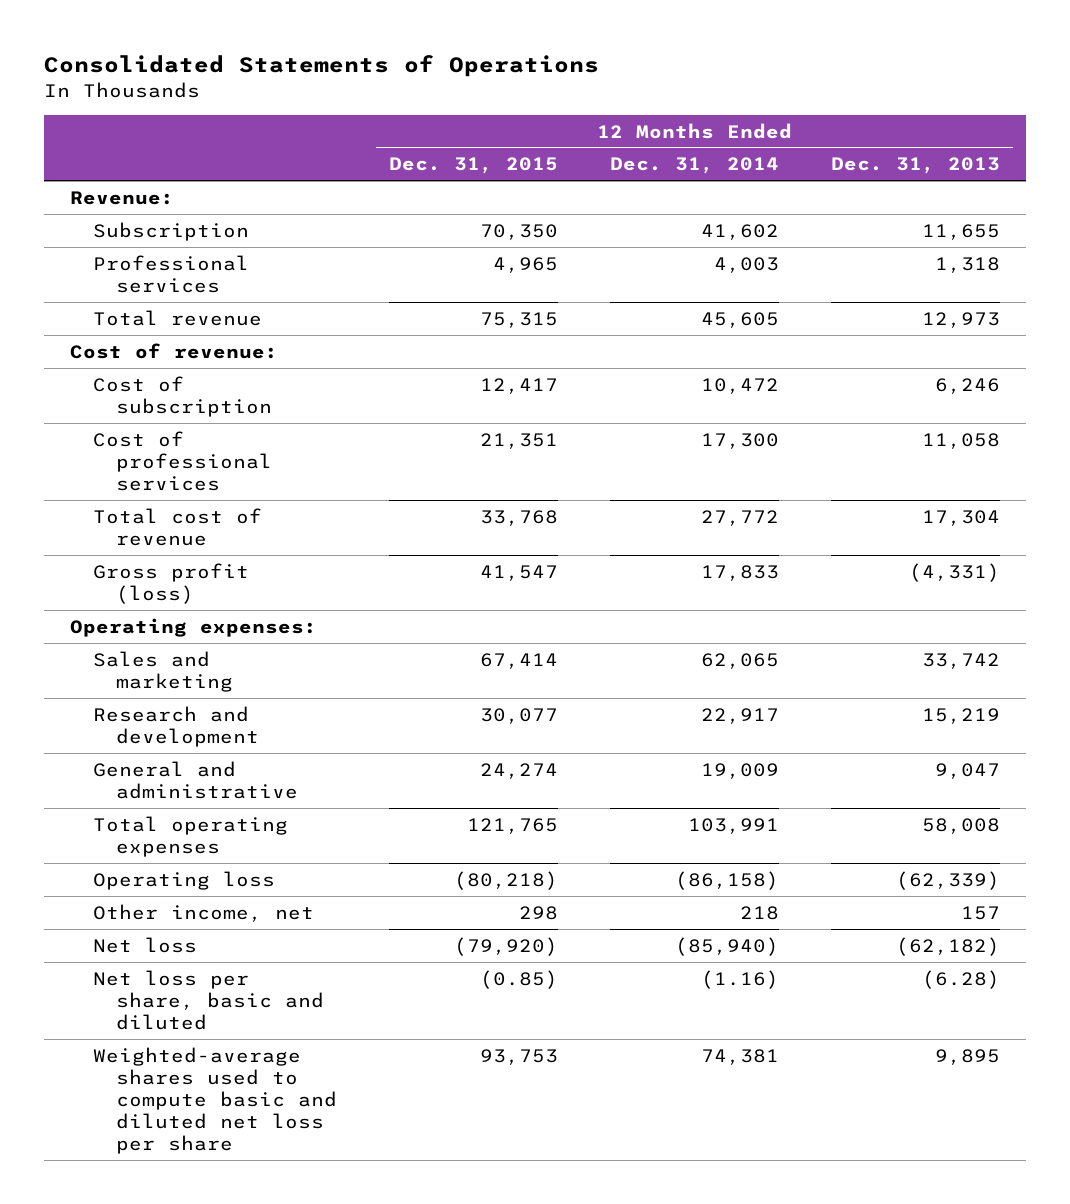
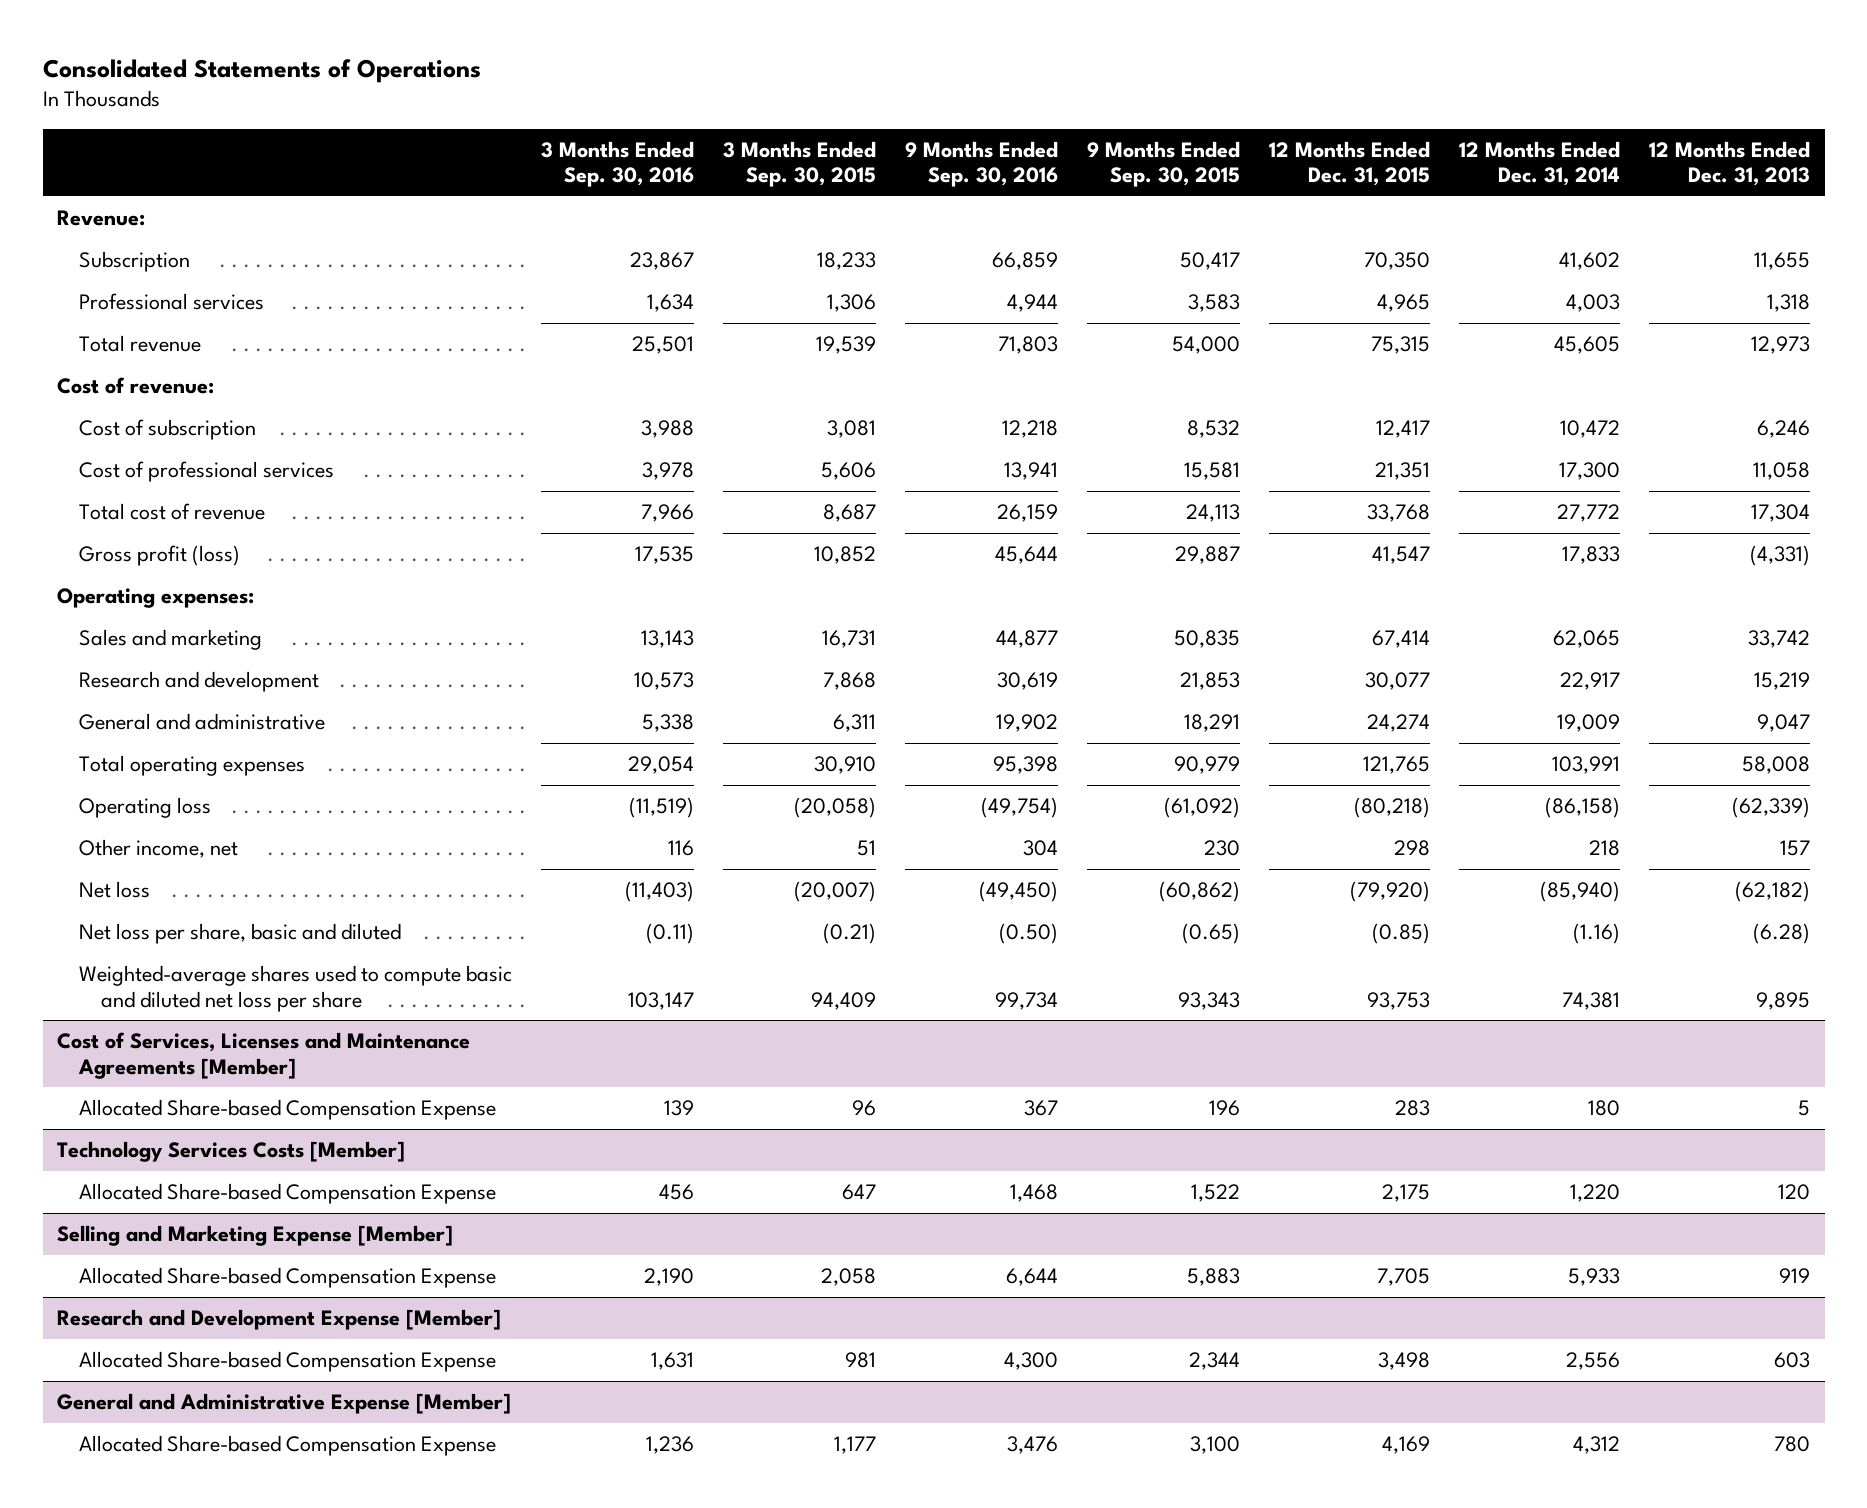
none -> [540,140,694,188] 3 Months Ended Sep. 30, 2016
none -> [722,140,876,188] 3 Months Ended Sep. 30, 2015
none -> [904,140,1058,188] 9 Months Ended Sep. 30, 2016
none -> [1086,140,1240,188] 9 Months Ended Sep. 30, 2015
none -> [57,1032,471,1079] Cost of Services, Licenses and Maintenance Agreements [Member]
none -> [78,1099,496,1121] Allocated Share-based Compensation Expense
none -> [57,1141,406,1163] Technology Services Costs [Member]
none -> [78,1183,496,1205] Allocated Share-based Compensation Expense
none -> [57,1225,454,1247] Selling and Marketing Expense [Member]
none -> [78,1267,496,1289] Allocated Share-based Compensation Expense
none -> [57,1309,502,1331] Research and Development Expense [Member]
none -> [78,1351,496,1373] Allocated Share-based Compensation Expense
none -> [57,1393,512,1415] General and Administrative Expense [Member]
none -> [78,1435,496,1457] Allocated Share-based Compensation Expense

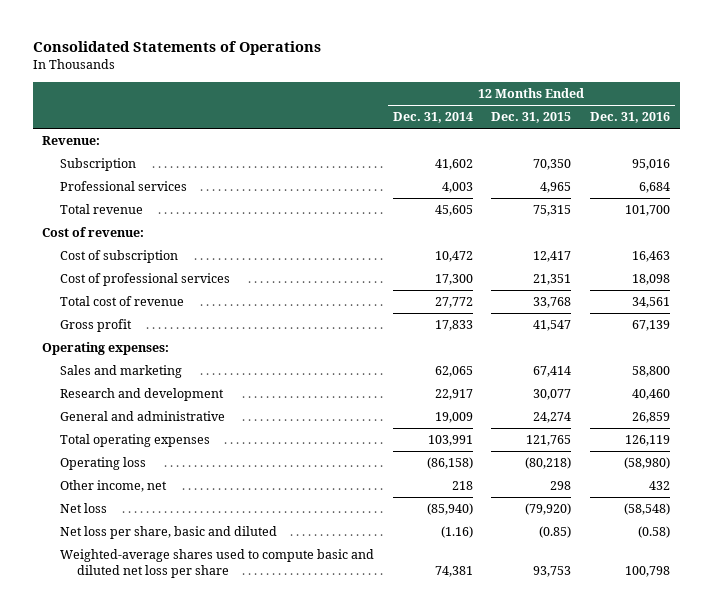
[540,140,694,188] 3 Months Ended Sep. 30, 2016 -> none
[722,140,876,188] 3 Months Ended Sep. 30, 2015 -> none
[904,140,1058,188] 9 Months Ended Sep. 30, 2016 -> none
[1086,140,1240,188] 9 Months Ended Sep. 30, 2015 -> none
[1649,140,1811,187] 12 Months Ended Dec. 31, 2013 -> none
none -> [590,112,671,124] Dec. 31, 2016
[78,545,240,567] Gross profit (loss) -> [59,319,132,333] Gross profit
[57,1032,471,1079] Cost of Services, Licenses and Maintenance Agreements [Member] -> none
[78,1099,496,1121] Allocated Share-based Compensation Expense -> none
[57,1141,406,1163] Technology Services Costs [Member] -> none
[78,1183,496,1205] Allocated Share-based Compensation Expense -> none
[57,1225,454,1247] Selling and Marketing Expense [Member] -> none
[78,1267,496,1289] Allocated Share-based Compensation Expense -> none
[57,1309,502,1331] Research and Development Expense [Member] -> none
[78,1351,496,1373] Allocated Share-based Compensation Expense -> none
[57,1393,512,1415] General and Administrative Expense [Member] -> none
[78,1435,496,1457] Allocated Share-based Compensation Expense -> none

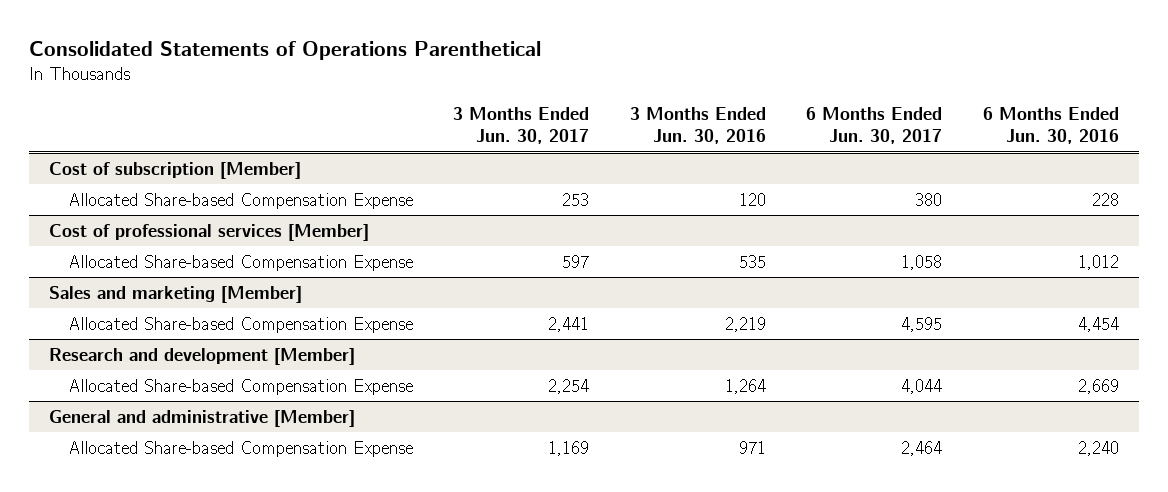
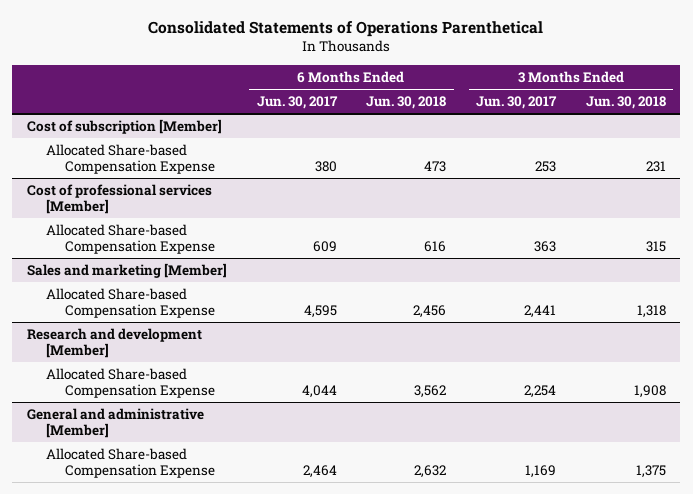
[629,106,766,145] 3 Months Ended Jun. 30, 2016 -> none
[982,106,1119,145] 6 Months Ended Jun. 30, 2016 -> none
none -> [366,96,447,110] Jun. 30, 2018
none -> [585,96,666,110] Jun. 30, 2018
[562,254,590,268] 597 -> [533,240,556,252] 363
[901,254,943,270] 1,058 -> [312,240,337,252] 609

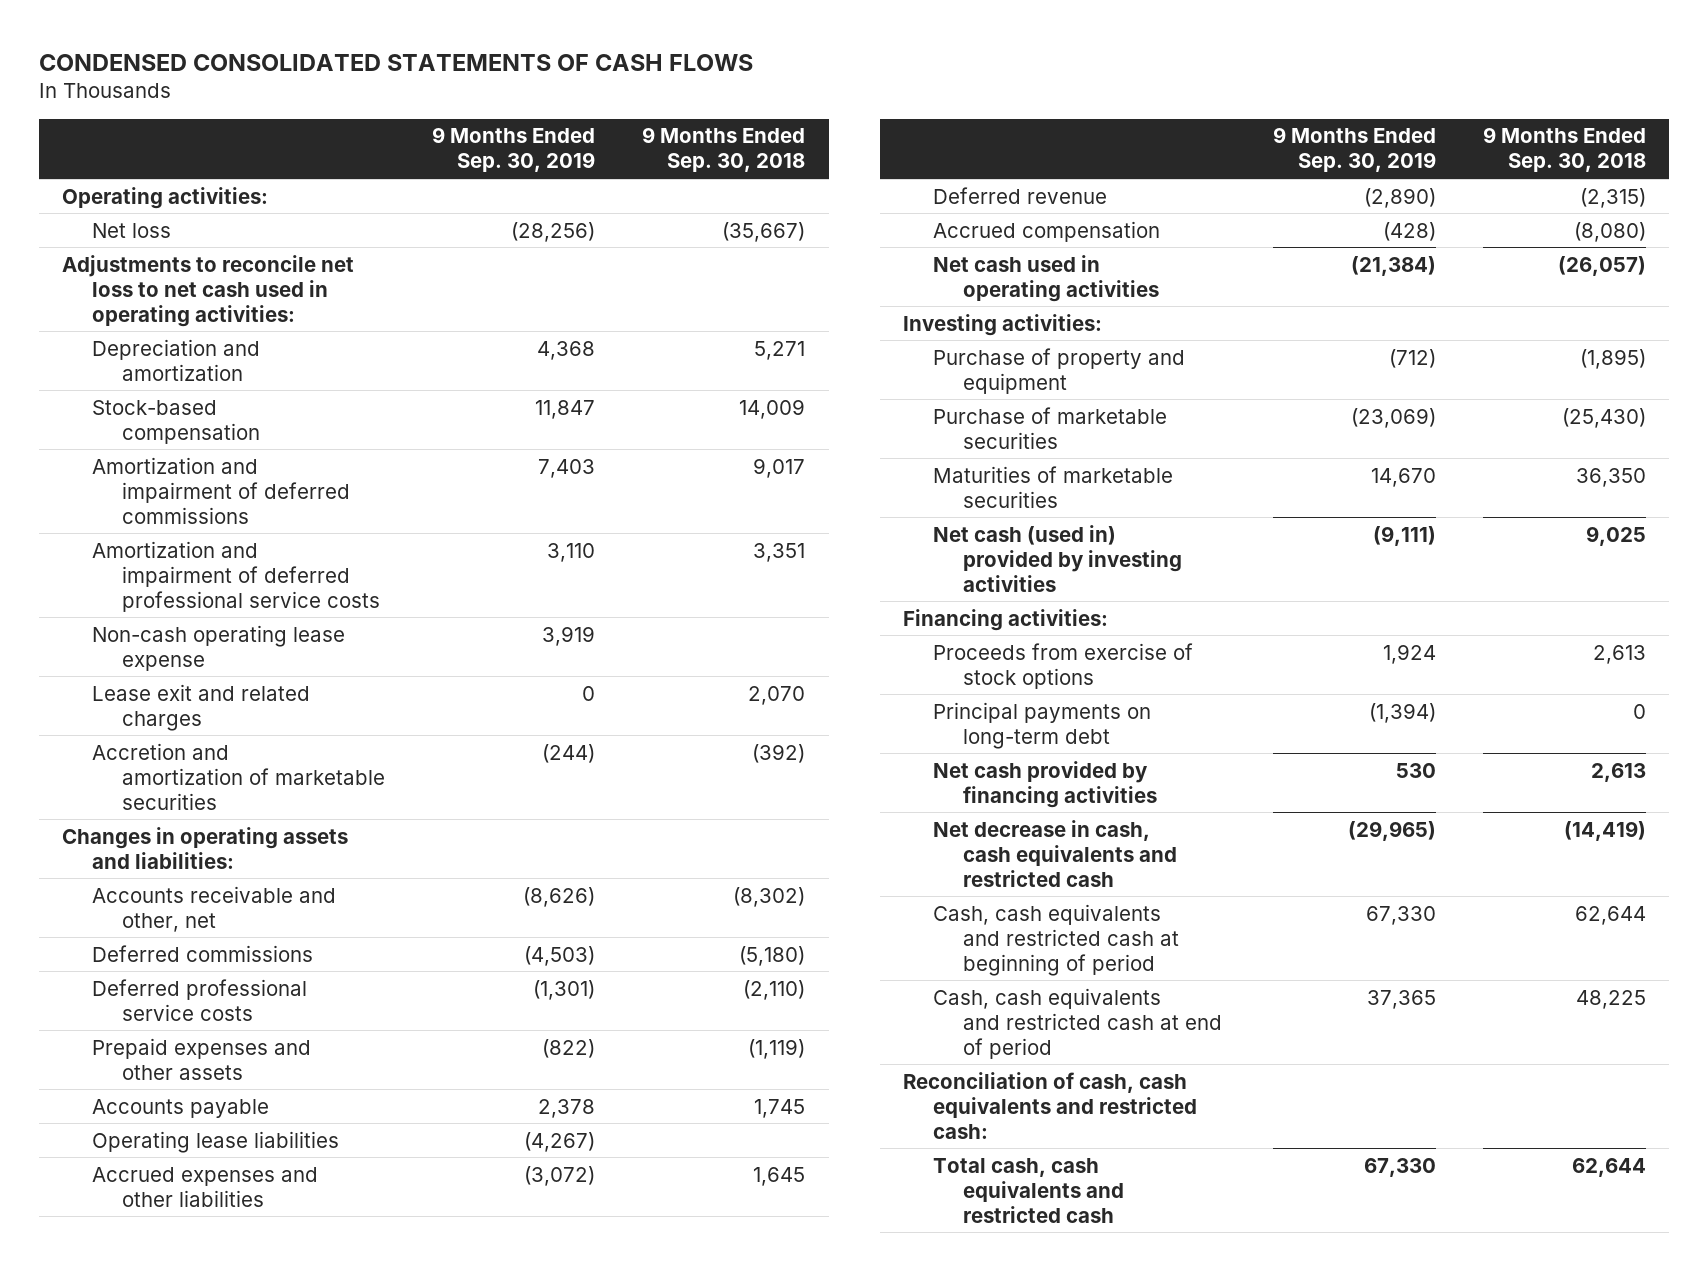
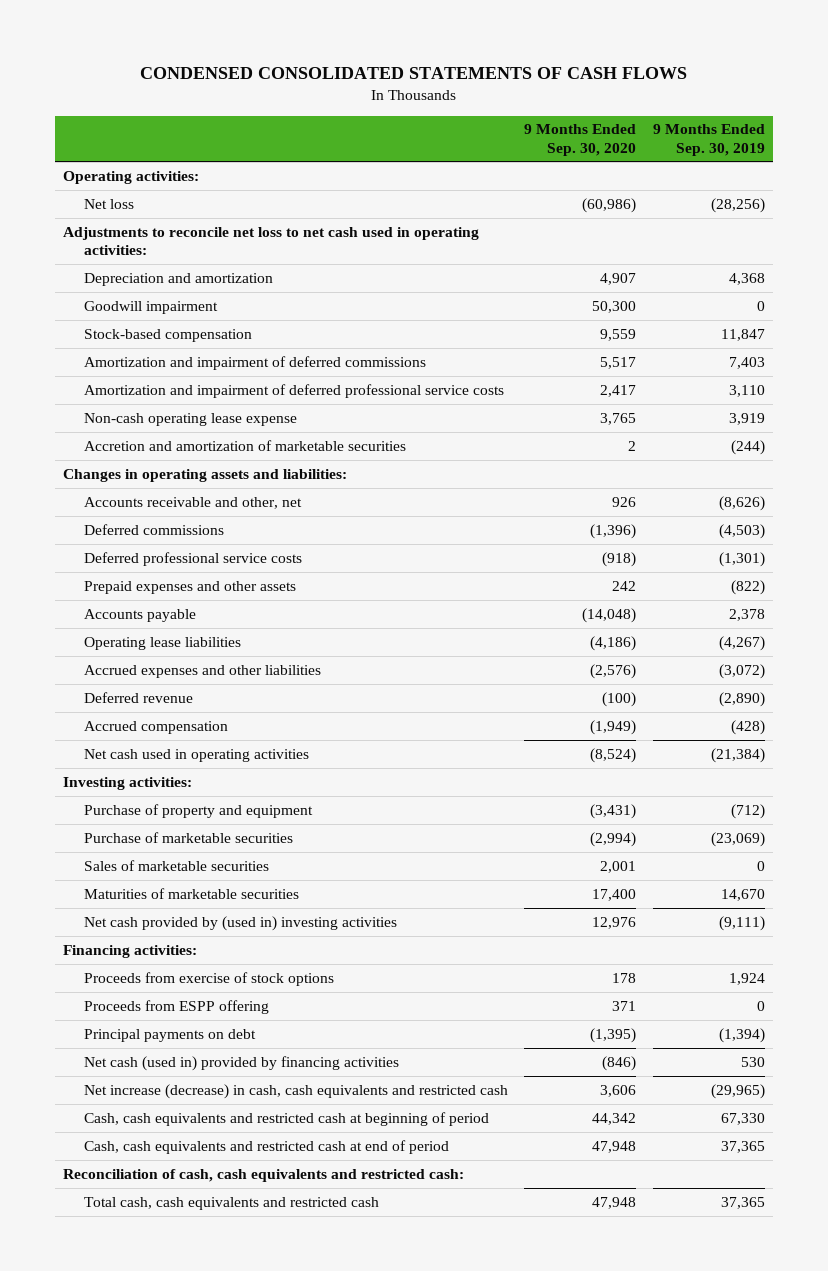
[642,127,806,173] 9 Months Ended Sep. 30, 2018 -> none
none -> [524,124,637,156] 9 Months Ended Sep. 30, 2020
none -> [83,300,218,314] Goodwill impairment
[92,683,311,731] Lease exit and related charges -> none
none -> [83,859,269,871] Sales of marketable securities
[932,524,1182,592] Net cash (used in) provided by investing activities -> [83,915,397,931] Net cash provided by (used in) investing activities
none -> [83,999,269,1014] Proceeds from ESPP offering
[932,701,1151,749] Principal payments on long-term debt -> [83,1028,256,1042] Principal payments on debt
[932,760,1157,808] Net cash provided by financing activities -> [83,1055,399,1071] Net cash (used in) provided by financing activities
[932,819,1177,887] Net decrease in cash, cash equivalents and restricted cash -> [83,1083,508,1099] Net increase (decrease) in cash, cash equivalents and restricted cash
[1363,1157,1436,1177] 67,330 -> [720,1196,765,1209] 37,365

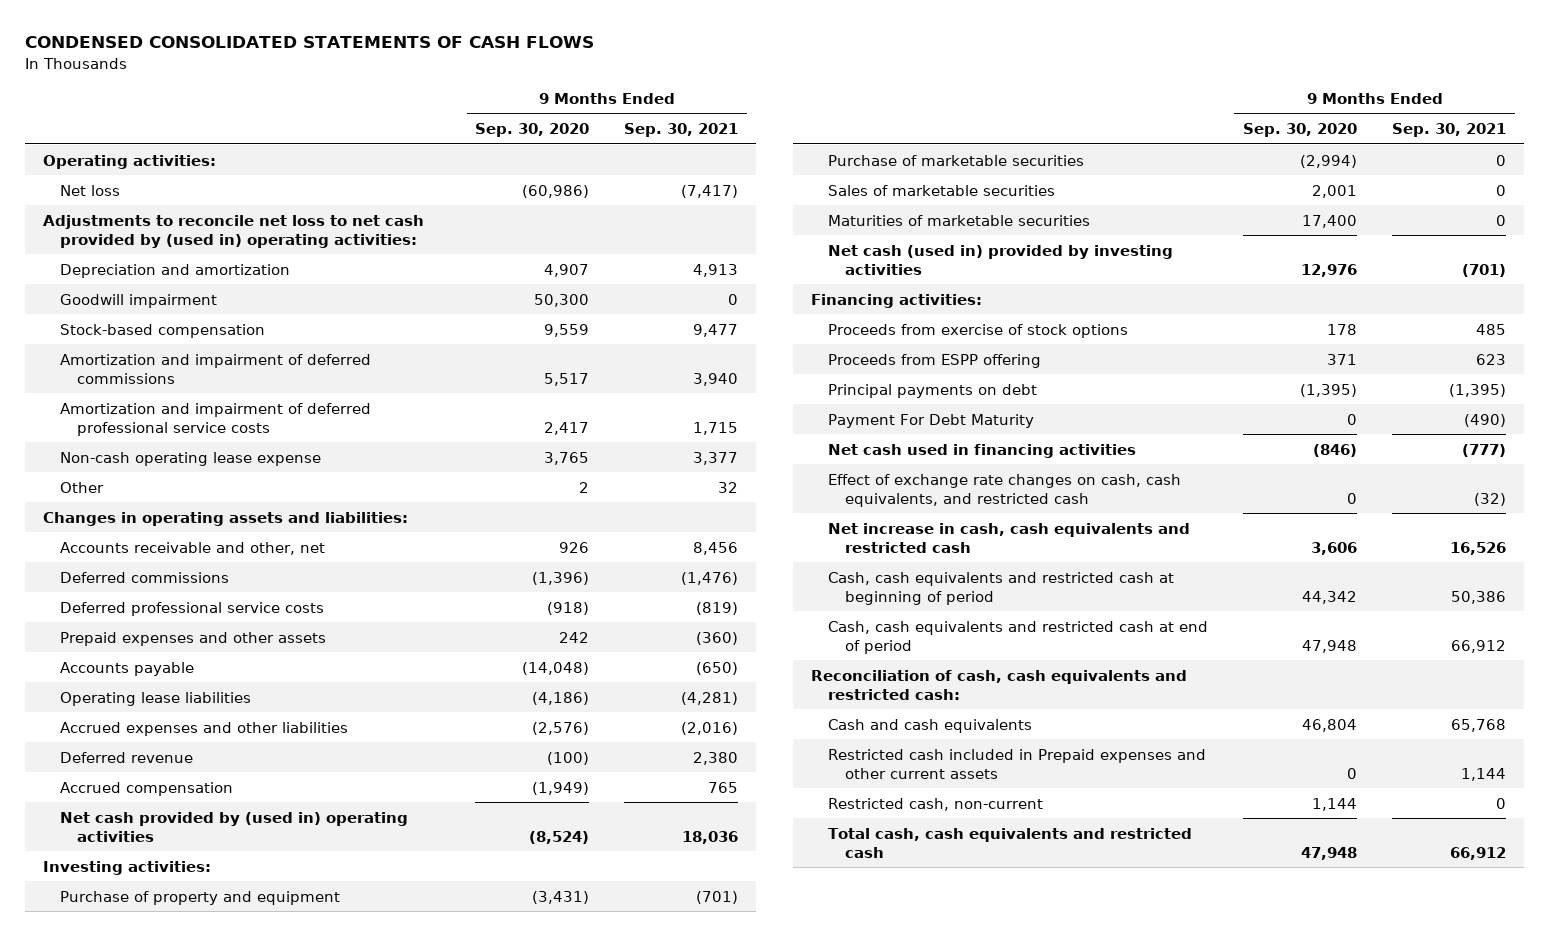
[652,124,765,156] 9 Months Ended Sep. 30, 2019 -> none
none -> [624,123,739,138] Sep. 30, 2021
[62,226,479,256] Adjustments to reconcile net loss to net cash used in operating activities: -> [42,214,424,248] Adjustments to reconcile net loss to net cash provided by (used in) operating activities:
[83,439,406,451] Accretion and amortization of marketable securities -> none
none -> [60,481,105,493] Other
[83,748,309,762] Net cash used in operating activities -> [60,811,409,842] Net cash provided by (used in) operating activities
[83,915,397,931] Net cash provided by (used in) investing activities -> [827,244,1173,275] Net cash (used in) provided by investing activities
none -> [827,413,1034,428] Payment For Debt Maturity
[83,1055,399,1071] Net cash (used in) provided by financing activities -> [827,443,1136,458] Net cash used in financing activities
none -> [827,473,1181,507] Effect of exchange rate changes on cash, cash equivalents, and restricted cash
[83,1083,508,1099] Net increase (decrease) in cash, cash equivalents and restricted cash -> [827,522,1190,553] Net increase in cash, cash equivalents and restricted cash
none -> [827,718,1032,733] Cash and cash equivalents
none -> [827,748,1206,779] Restricted cash included in Prepaid expenses and other current assets
none -> [827,797,1043,811] Restricted cash, non-current

